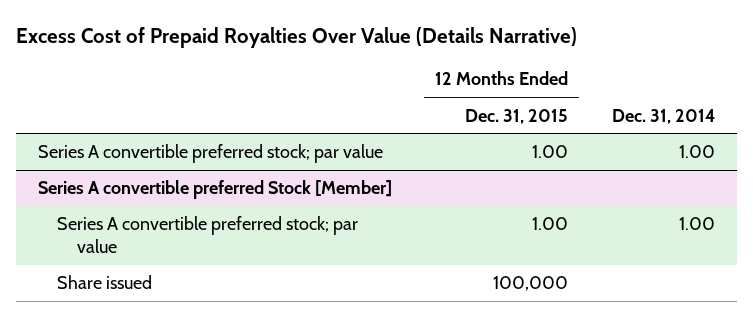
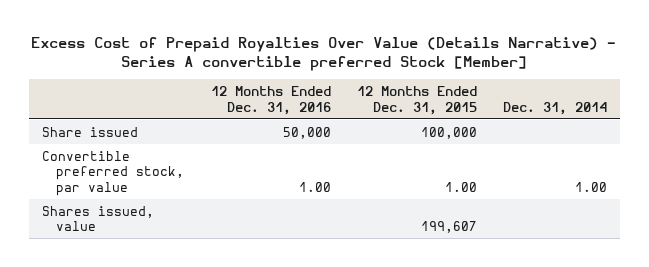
[15,27,577,49] Excess Cost of Prepaid Royalties Over Value (Details Narrative) -> [31,36,617,71] Excess Cost of Prepaid Royalties Over Value (Details Narrative) - Series A convertible preferred Stock [Member]
none -> [210,86,331,115] 12 Months Ended Dec. 31, 2016
[37,144,383,164] Series A convertible preferred stock; par value -> none
[37,180,392,200] Series A convertible preferred Stock [Member] -> none
[57,216,359,253] Series A convertible preferred stock; par value -> none
none -> [41,150,185,196] Convertible preferred stock, par value
none -> [41,205,154,232] Shares issued, value

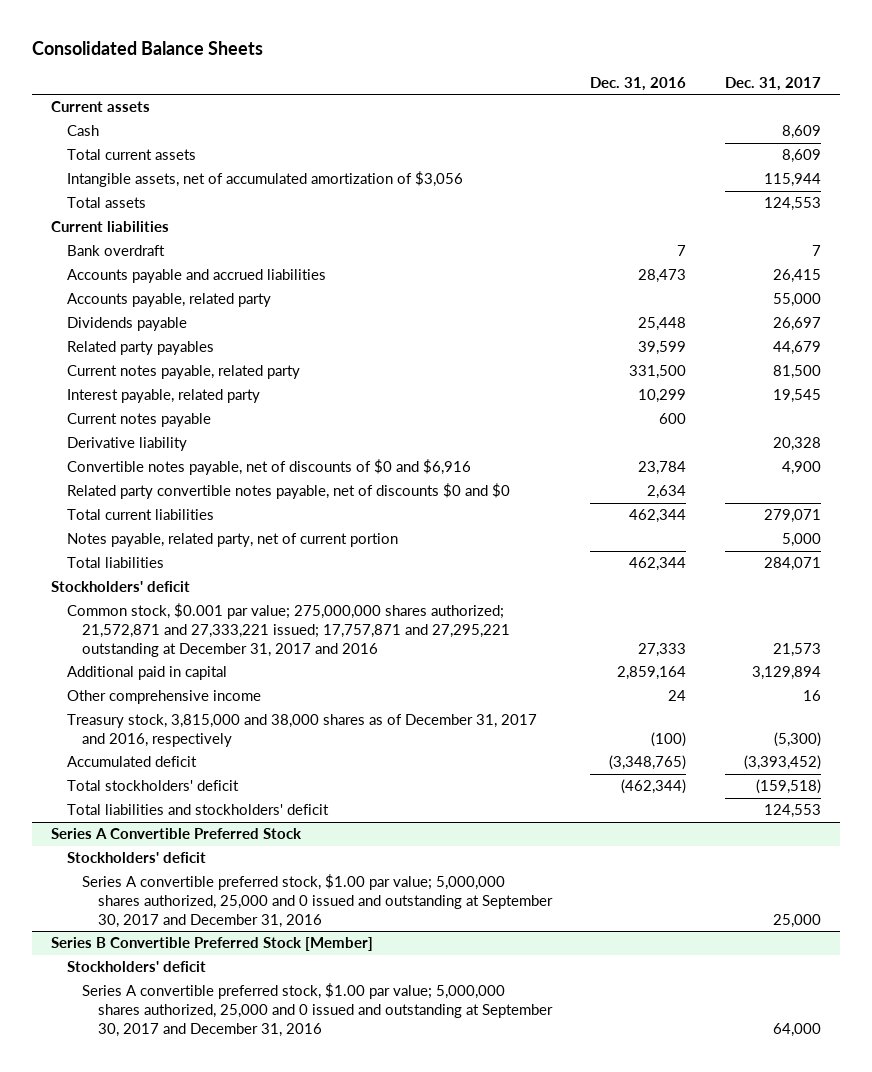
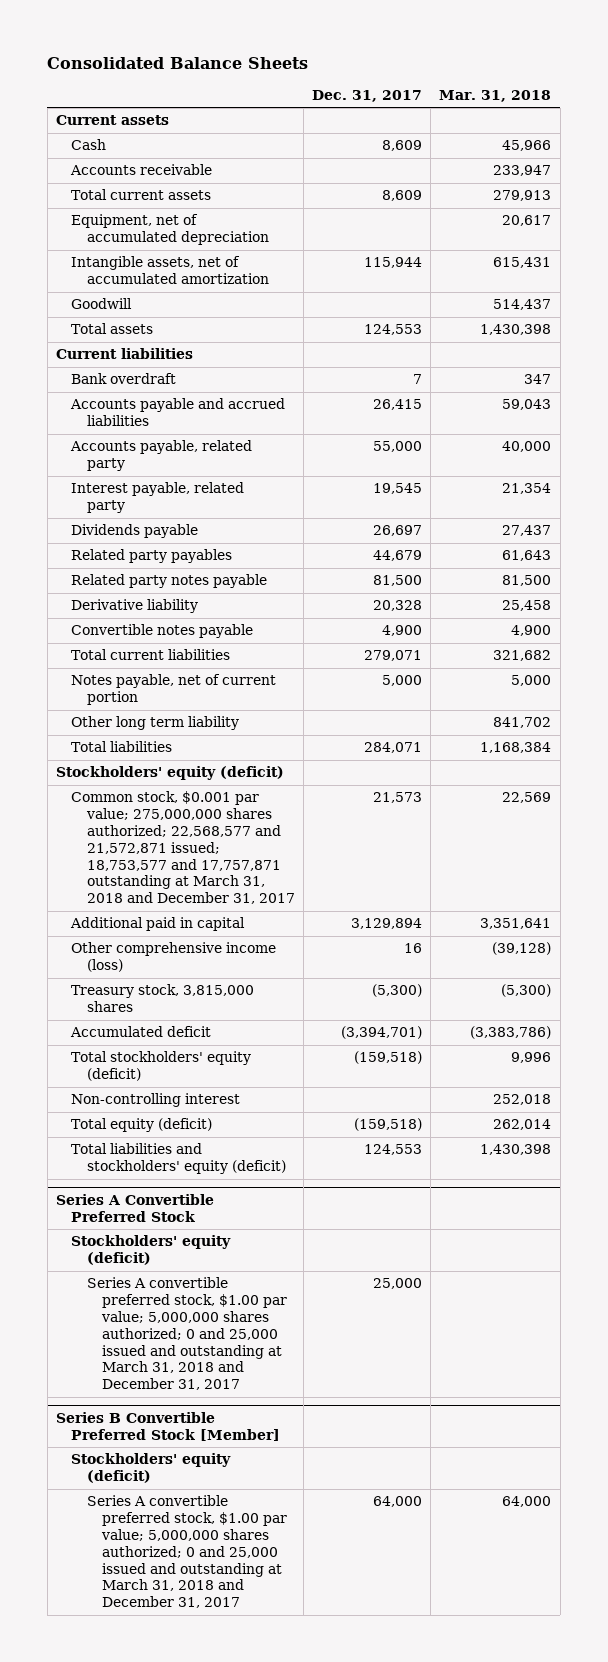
[590,76,687,91] Dec. 31, 2016 -> none
none -> [439,89,552,102] Mar. 31, 2018
none -> [70,164,213,176] Accounts receivable
none -> [71,214,269,246] Equipment, net of accumulated depreciation
[66,171,463,188] Intangible assets, net of accumulated amortization of $3,056 -> [71,256,269,285] Intangible assets, net of accumulated amortization
none -> [71,298,133,310] Goodwill
[66,389,260,404] Interest payable, related party -> [71,482,245,514] Interest payable, related party
[66,413,211,428] Current notes payable -> none
[66,365,300,380] Current notes payable, related party -> [71,574,268,589] Related party notes payable
[66,483,510,500] Related party convertible notes payable, net of discounts $0 and $0 -> none
[66,459,471,476] Convertible notes payable, net of discounts of $0 and $6,916 -> [71,624,254,639] Convertible notes payable
[66,533,398,548] Notes payable, related party, net of current portion -> [71,674,277,706] Notes payable, net of current portion
none -> [71,716,240,731] Other long term liability
[51,581,191,593] Stockholders' deficit -> [56,766,285,781] Stockholders' equity (deficit)
[66,603,511,657] Common stock, $0.001 par value; 275,000,000 shares authorized; 21,572,871 and 27,333,221 issued; 17,757,871 and 27,295,221 outstanding at December 31, 2017 and 2016 -> [71,791,295,905] Common stock, $0.001 par value; 275,000,000 shares authorized; 22,568,577 and 21,572,871 issued; 18,753,577 and 17,757,871 outstanding at March 31, 2018 and December 31, 2017
[66,690,261,705] Other comprehensive income -> [71,942,277,973] Other comprehensive income (loss)
[66,714,537,748] Treasury stock, 3,815,000 and 38,000 shares as of December 31, 2017 and 2016, respectively -> [71,984,255,1013] Treasury stock, 3,815,000 shares
[744,755,822,771] (3,393,452) -> [341,1026,423,1040] (3,394,701)
[66,780,239,792] Total stockholders' deficit -> [71,1051,252,1082] Total stockholders' equity (deficit)
none -> [71,1093,241,1108] Non-controlling interest
none -> [71,1118,213,1133] Total equity (deficit)
[66,804,329,816] Total liabilities and stockholders' deficit -> [71,1143,286,1175] Total liabilities and stockholders' equity (deficit)
[66,852,206,864] Stockholders' deficit -> [71,1235,232,1266] Stockholders' equity (deficit)
[82,874,553,928] Series A convertible preferred stock, $1.00 par value; 5,000,000 shares authorized, 25,000 and 0 issued and outstanding at September 30, 2017 and December 31, 2016 -> [86,1277,287,1391] Series A convertible preferred stock, $1.00 par value; 5,000,000 shares authorized; 0 and 25,000 issued and outstanding at March 31, 2018 and December 31, 2017
[66,961,206,973] Stockholders' deficit -> [71,1453,232,1484] Stockholders' equity (deficit)
[82,983,553,1037] Series A convertible preferred stock, $1.00 par value; 5,000,000 shares authorized, 25,000 and 0 issued and outstanding at September 30, 2017 and December 31, 2016 -> [86,1495,287,1609] Series A convertible preferred stock, $1.00 par value; 5,000,000 shares authorized; 0 and 25,000 issued and outstanding at March 31, 2018 and December 31, 2017

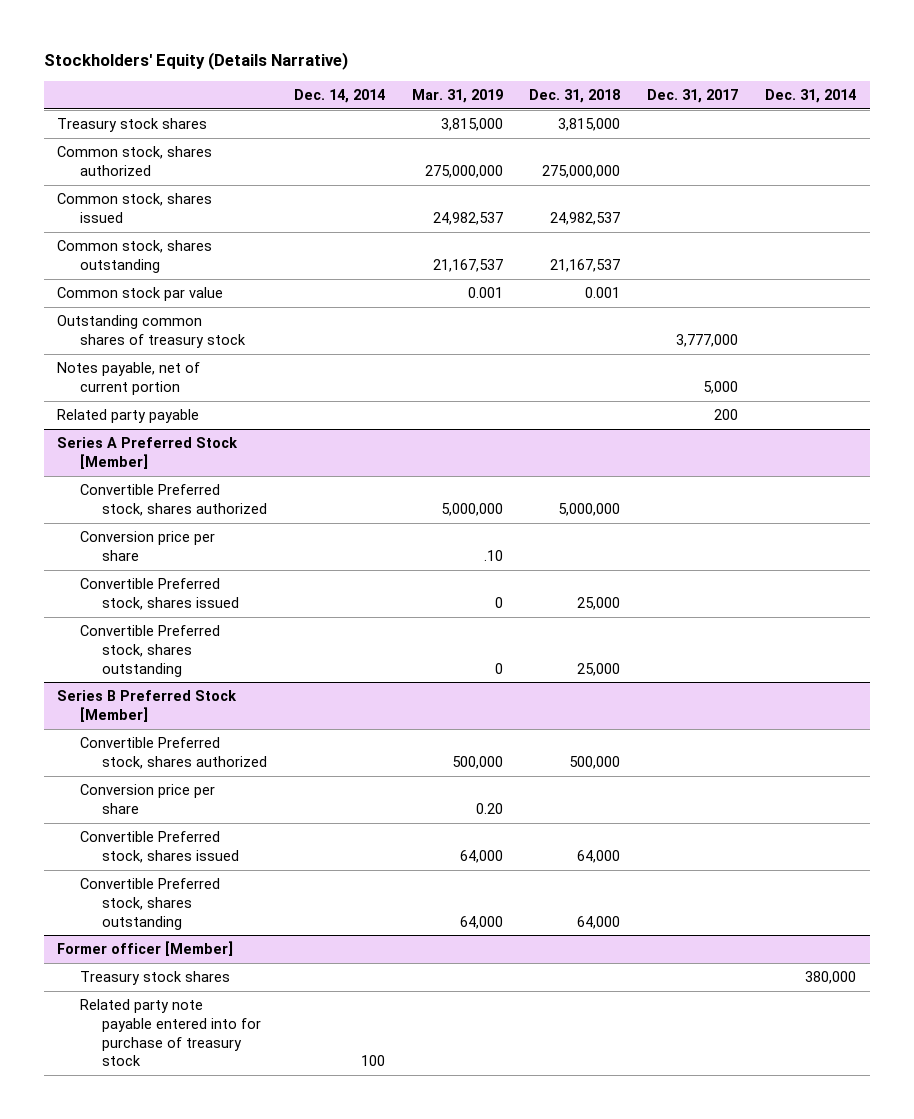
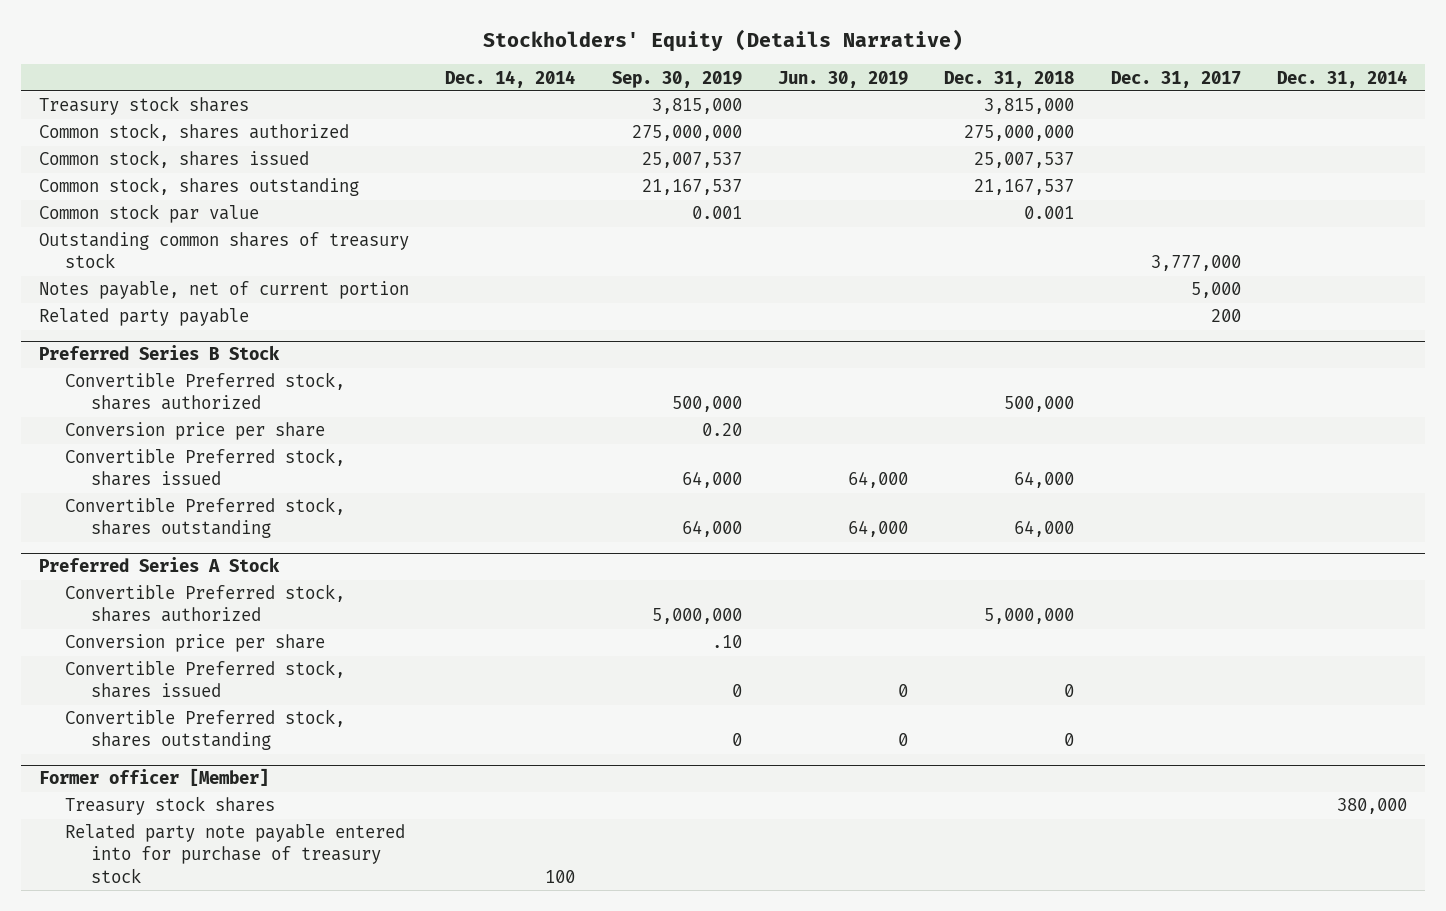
[411,88,503,103] Mar. 31, 2019 -> none
none -> [611,70,742,88] Sep. 30, 2019
none -> [777,70,908,88] Jun. 30, 2019
[550,211,621,225] 24,982,537 -> [974,152,1075,169] 25,007,537
[57,437,239,469] Series A Preferred Stock [Member] -> none
[79,484,267,516] Convertible Preferred stock, shares authorized -> none
[79,531,215,561] Conversion price per share -> none
[79,578,239,610] Convertible Preferred stock, shares issued -> none
[79,625,220,677] Convertible Preferred stock, shares outstanding -> none
[57,690,238,722] Series B Preferred Stock [Member] -> [38,345,280,361] Preferred Series B Stock
none -> [38,557,280,573] Preferred Series A Stock
none -> [65,584,346,623] Convertible Preferred stock, shares authorized
none -> [65,634,326,653] Conversion price per share
none -> [65,660,346,699] Convertible Preferred stock, shares issued
none -> [65,709,346,751] Convertible Preferred stock, shares outstanding

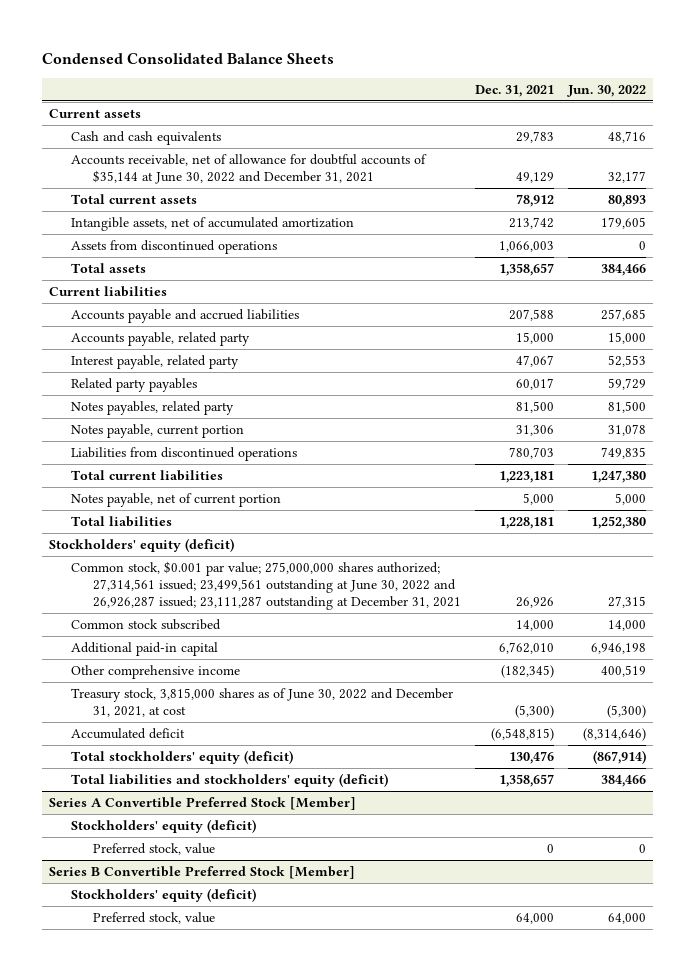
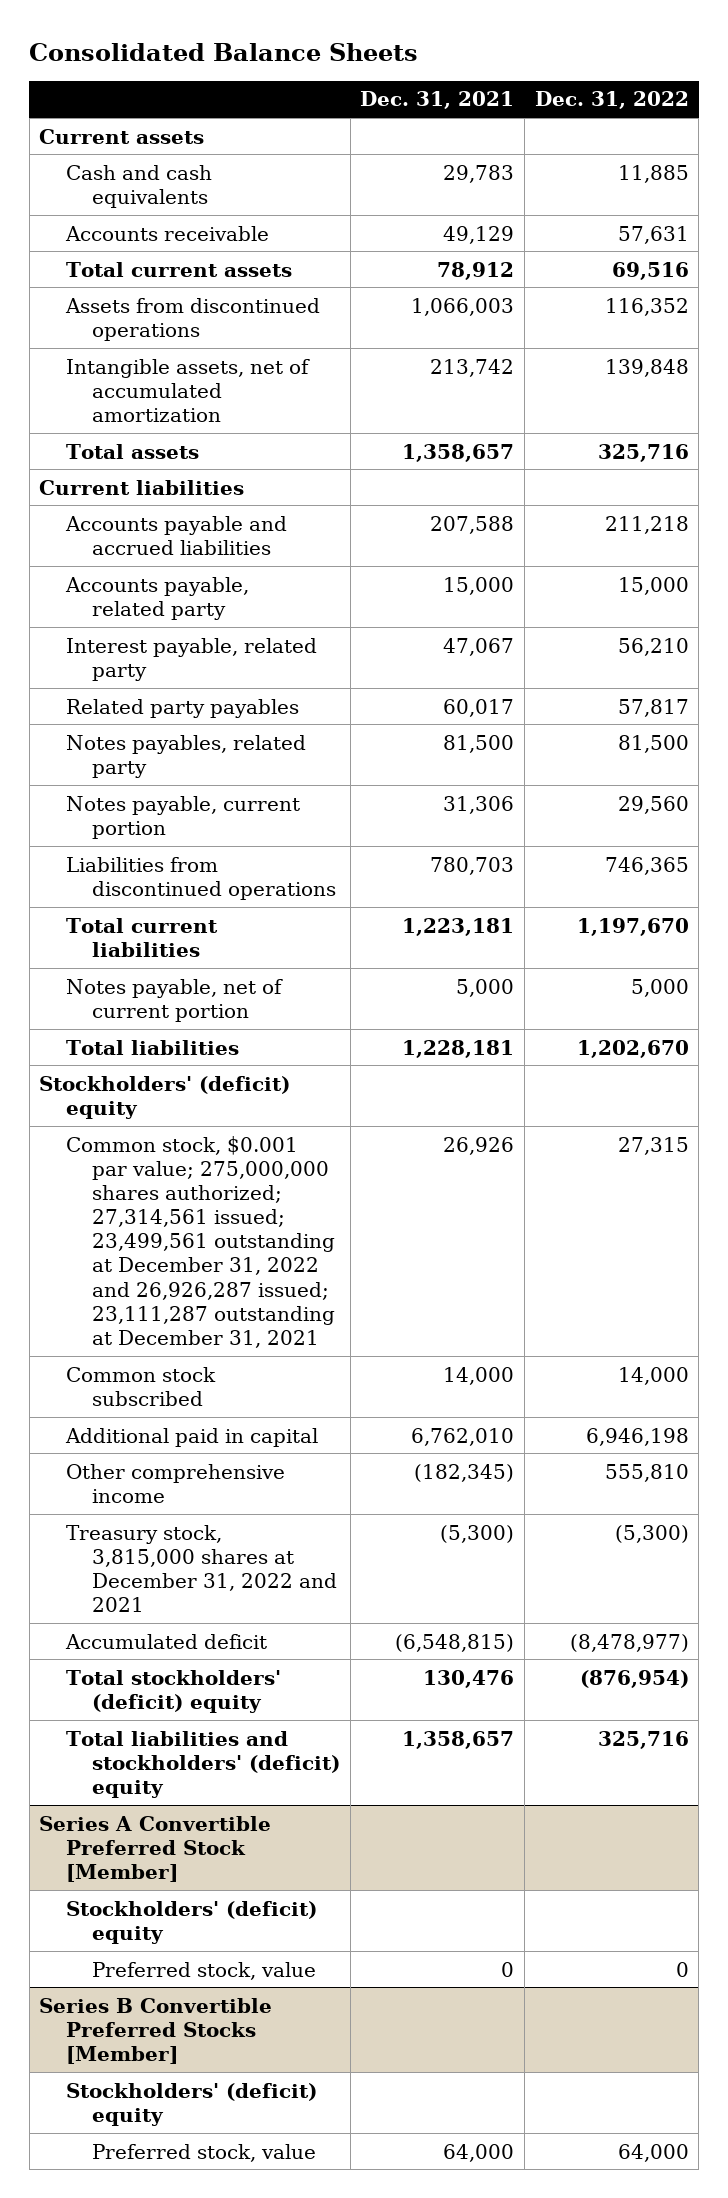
[42,52,335,64] Condensed Consolidated Balance Sheets -> [29,42,419,61] Consolidated Balance Sheets
[566,84,646,97] Jun. 30, 2022 -> none
none -> [534,91,689,110] Dec. 31, 2022
[70,153,427,184] Accounts receivable, net of allowance for doubtful accounts of $35,144 at June 30, 2022 and December 31, 2021 -> [64,225,269,241] Accounts receivable
[70,216,354,231] Intangible assets, net of accumulated amortization -> [65,358,310,422] Intangible assets, net of accumulated amortization
[49,537,235,552] Stockholders' equity (deficit) -> [39,1075,291,1119] Stockholders' (deficit) equity
[70,560,461,610] Common stock, $0.001 par value; 275,000,000 shares authorized; 27,314,561 issued; 23,499,561 outstanding at June 30, 2022 and 26,926,287 issued; 23,111,287 outstanding at December 31, 2021 -> [65,1135,335,1348] Common stock, $0.001 par value; 275,000,000 shares authorized; 27,314,561 issued; 23,499,561 outstanding at December 31, 2022 and 26,926,287 issued; 23,111,287 outstanding at December 31, 2021
[70,641,218,656] Additional paid-in capital -> [64,1427,318,1447] Additional paid in capital
[70,687,453,717] Treasury stock, 3,815,000 shares as of June 30, 2022 and December 31, 2021, at cost -> [65,1524,337,1613] Treasury stock, 3,815,000 shares at December 31, 2022 and 2021
[70,749,293,764] Total stockholders' equity (deficit) -> [65,1669,281,1713] Total stockholders' (deficit) equity
[70,772,388,787] Total liabilities and stockholders' equity (deficit) -> [65,1730,340,1798] Total liabilities and stockholders' (deficit) equity
[70,818,256,833] Stockholders' equity (deficit) -> [65,1900,317,1944] Stockholders' (deficit) equity
[49,865,356,879] Series B Convertible Preferred Stock [Member] -> [39,1997,273,2064] Series B Convertible Preferred Stocks [Member]
[70,887,256,902] Stockholders' equity (deficit) -> [65,2082,317,2126] Stockholders' (deficit) equity

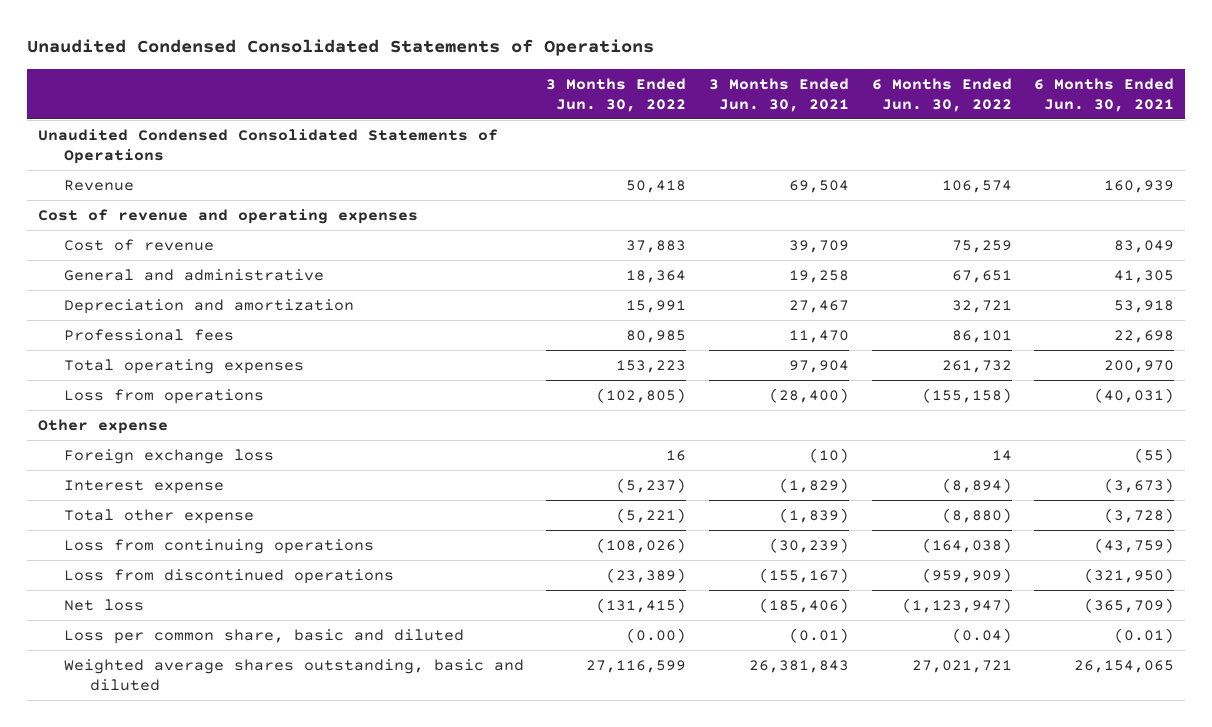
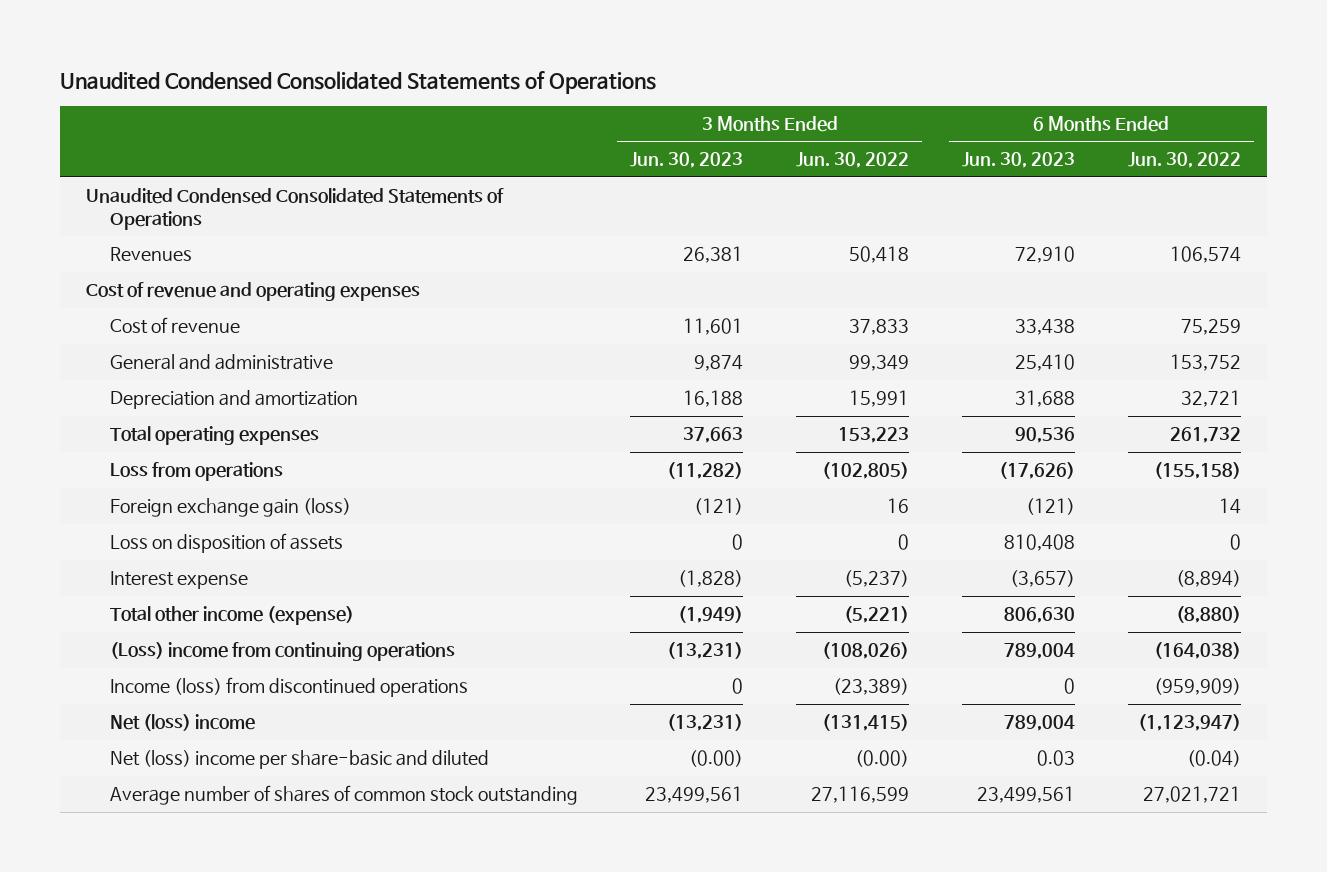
[708,77,849,113] 3 Months Ended Jun. 30, 2021 -> none
[1034,77,1175,113] 6 Months Ended Jun. 30, 2021 -> none
none -> [630,152,744,169] Jun. 30, 2023
none -> [961,152,1075,169] Jun. 30, 2023
[63,179,134,191] Revenue -> [109,247,192,262] Revenues
[626,239,687,253] 37,883 -> [849,319,910,336] 37,833
[626,269,687,283] 18,364 -> [849,355,910,372] 99,349
[951,269,1012,283] 67,651 -> [1169,354,1241,372] 153,752
[63,328,234,341] Professional fees -> none
[37,418,168,434] Other expense -> none
[63,448,274,464] Foreign exchange loss -> [109,498,351,518] Foreign exchange gain (loss)
none -> [109,533,343,554] Loss on disposition of assets
[63,508,254,524] Total other expense -> [109,606,354,626] Total other income (expense)
[63,538,374,554] Loss from continuing operations -> [109,642,455,662] (Loss) income from continuing operations
[63,568,394,584] Loss from discontinued operations -> [109,677,468,698] Income (loss) from discontinued operations
[63,598,144,611] Net loss -> [109,714,255,732] Net (loss) income
[63,628,464,644] Loss per common share, basic and diluted -> [109,750,489,770] Net (loss) income per share-basic and diluted
[63,658,524,692] Weighted average shares outstanding, basic and diluted -> [109,785,578,806] Average number of shares of common stock outstanding

